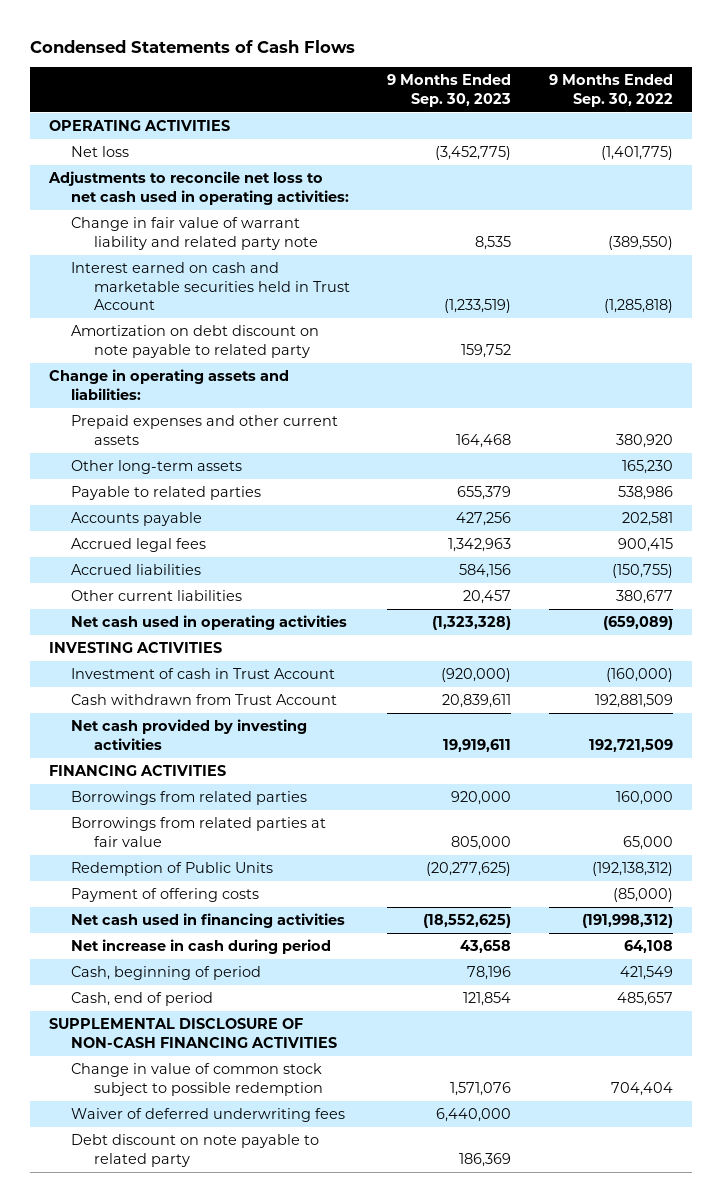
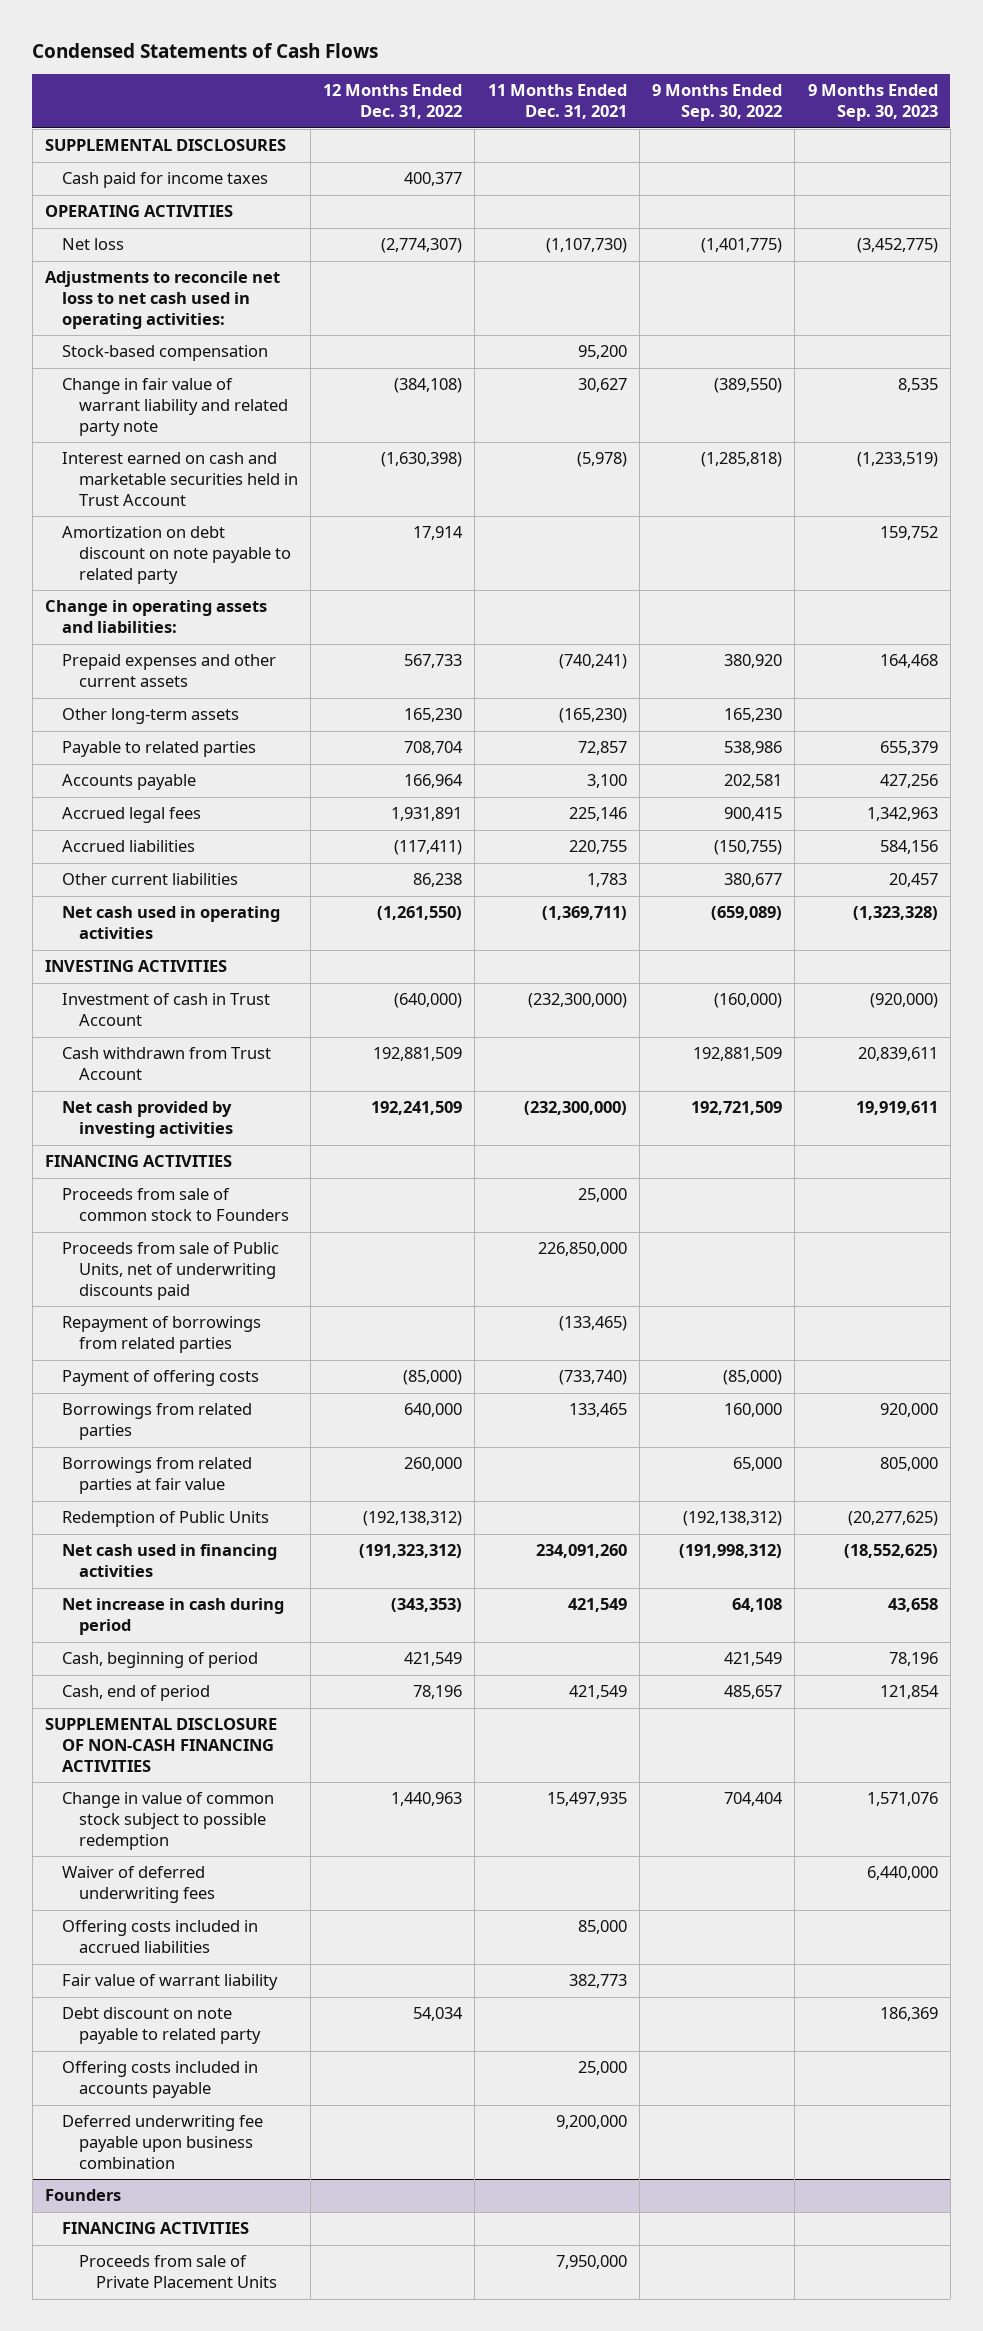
none -> [323,84,463,120] 12 Months Ended Dec. 31, 2022
none -> [487,84,627,120] 11 Months Ended Dec. 31, 2021
none -> [45,139,287,152] SUPPLEMENTAL DISCLOSURES
none -> [61,172,268,189] Cash paid for income taxes
none -> [61,345,268,362] Stock-based compensation
none -> [61,1188,289,1221] Proceeds from sale of common stock to Founders
none -> [61,1242,279,1300] Proceeds from sale of Public Units, net of underwriting discounts paid
none -> [61,1316,261,1353] Repayment of borrowings from related parties
[71,888,260,903] Payment of offering costs -> [61,1370,259,1387] Payment of offering costs
none -> [61,1920,258,1953] Offering costs included in accrued liabilities
none -> [61,1974,278,1991] Fair value of warrant liability
none -> [61,2061,258,2098] Offering costs included in accounts payable
none -> [61,2115,263,2169] Deferred underwriting fee payable upon business combination
none -> [45,2189,122,2202] Founders
none -> [61,2222,249,2235] FINANCING ACTIVITIES
none -> [78,2255,277,2288] Proceeds from sale of Private Placement Units

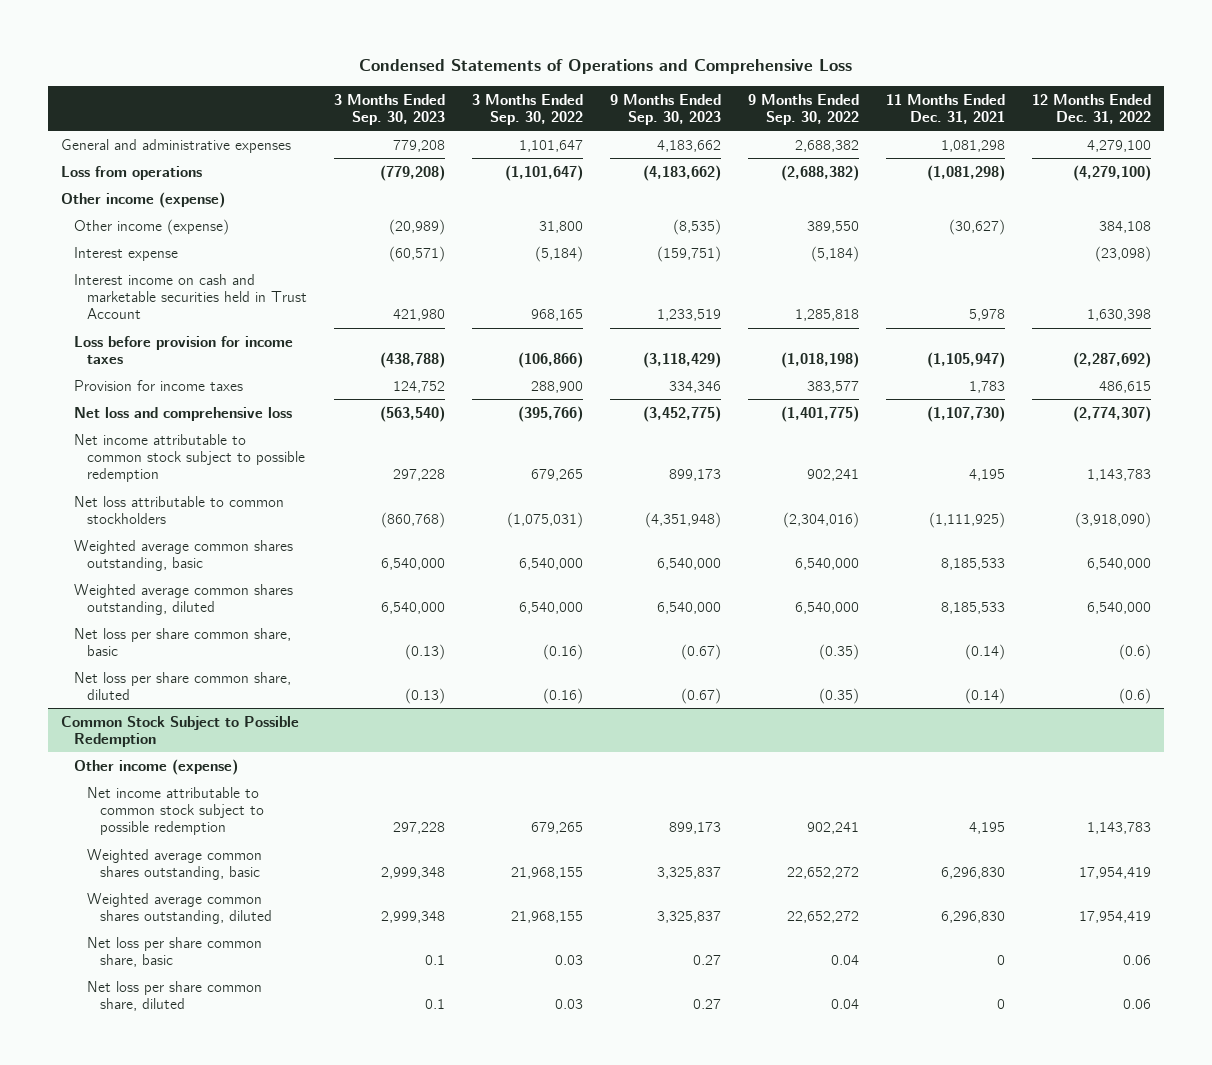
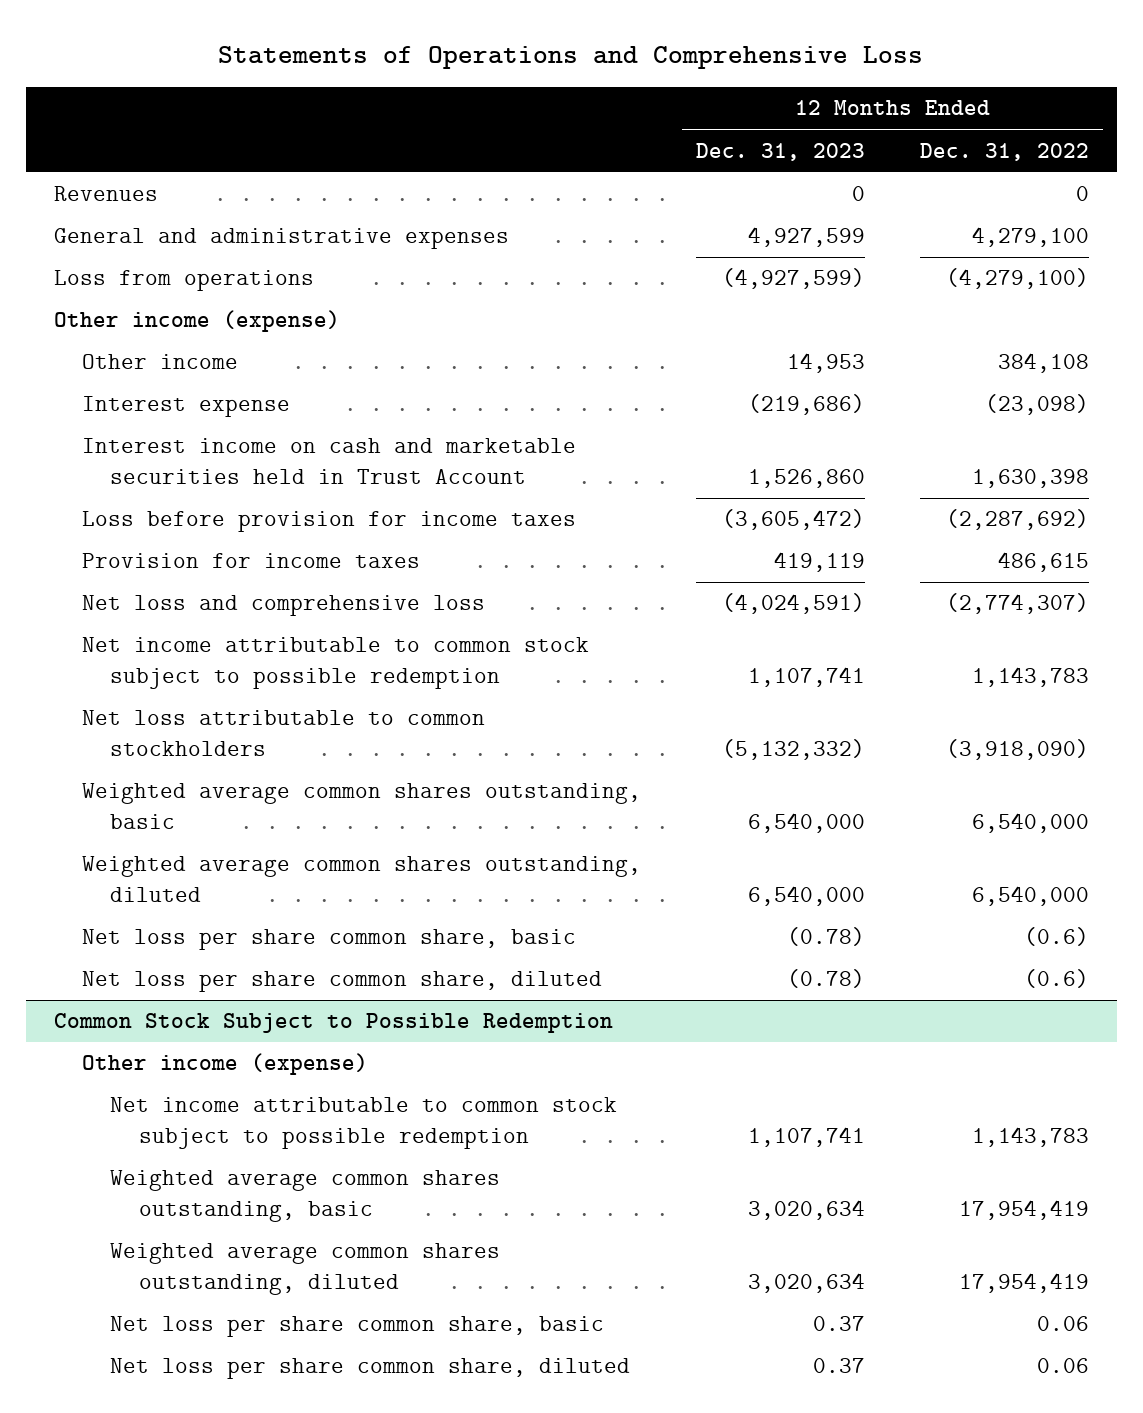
[359,58,853,74] Condensed Statements of Operations and Comprehensive Loss -> [218,46,924,70] Statements of Operations and Comprehensive Loss
[333,93,445,126] 3 Months Ended Sep. 30, 2023 -> none
[471,93,583,126] 3 Months Ended Sep. 30, 2022 -> none
[609,93,721,126] 9 Months Ended Sep. 30, 2023 -> none
[747,93,859,126] 9 Months Ended Sep. 30, 2022 -> none
[885,93,1005,125] 11 Months Ended Dec. 31, 2021 -> none
none -> [696,142,866,161] Dec. 31, 2023
none -> [53,186,158,202] Revenues
[74,218,230,235] Other income (expense) -> [81,354,238,370] Other income

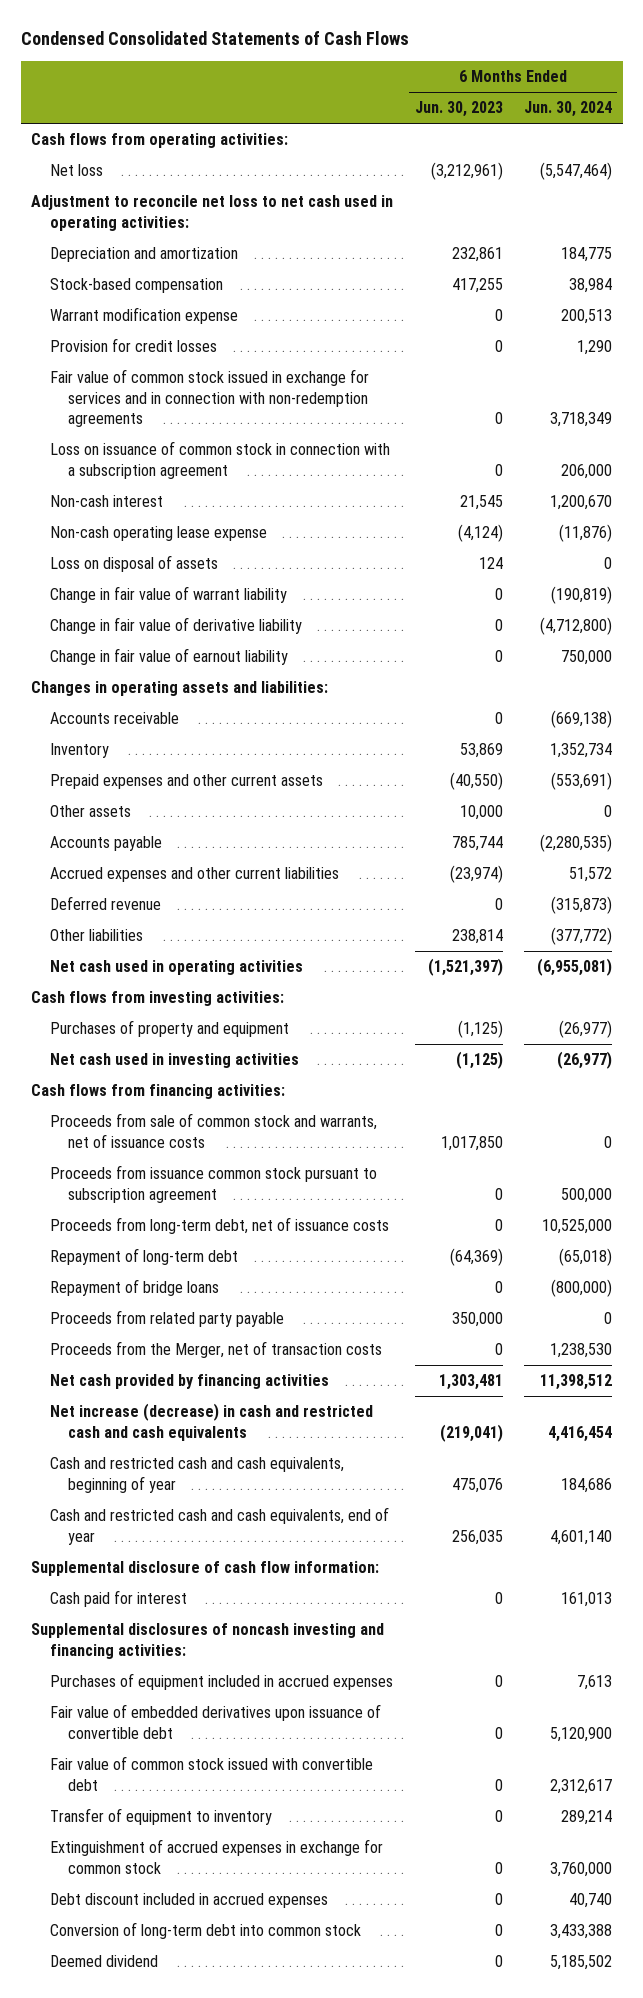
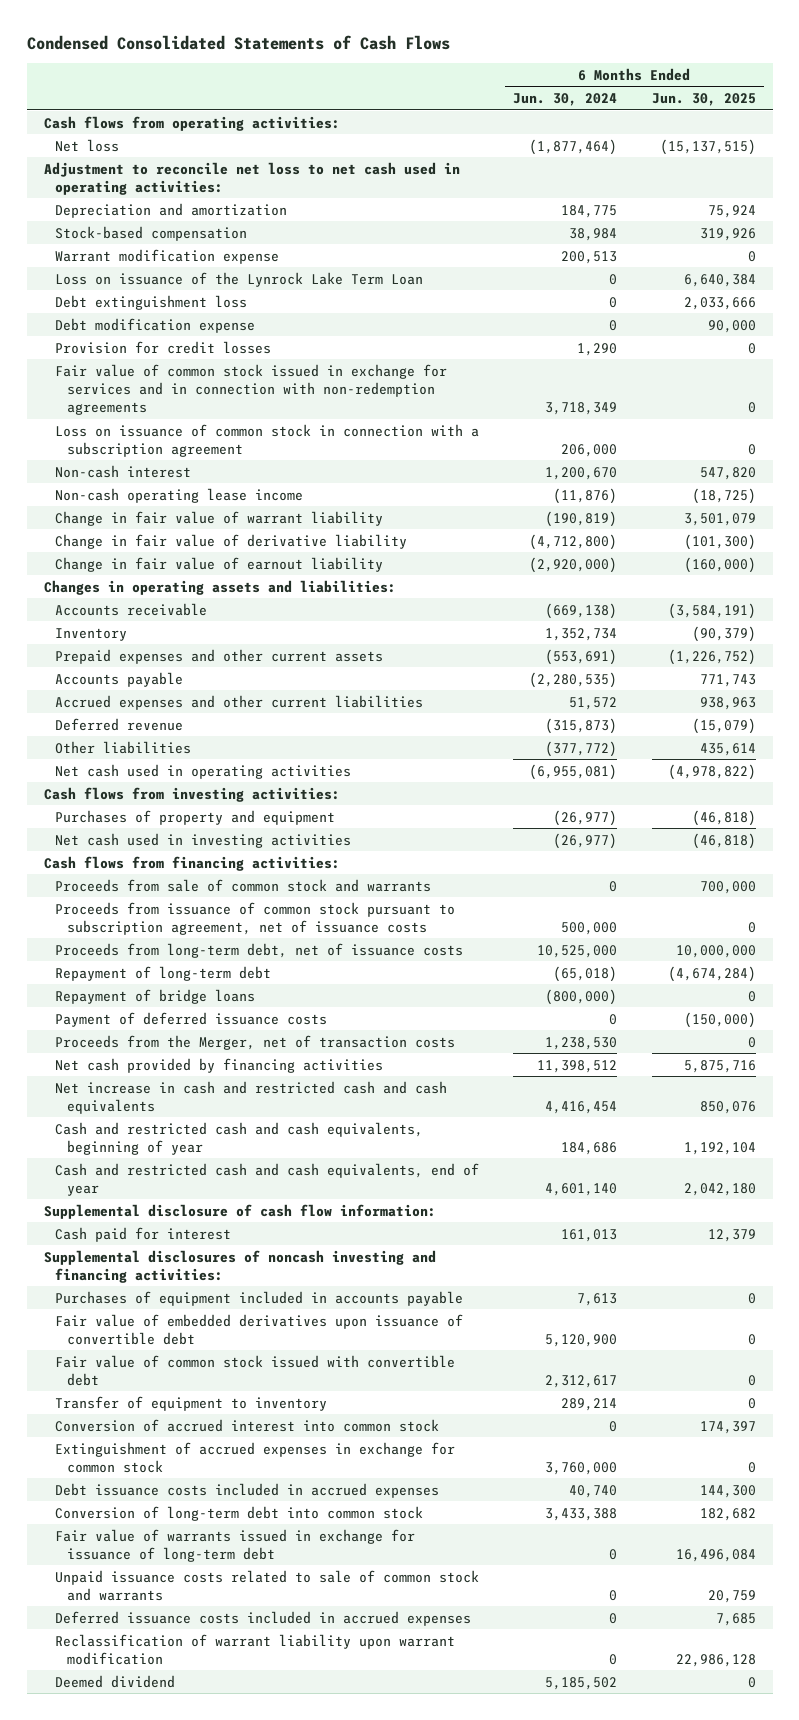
[414,101,503,118] Jun. 30, 2023 -> none
none -> [651,93,756,107] Jun. 30, 2025
[540,162,613,181] (5,547,464) -> [529,138,618,155] (1,877,464)
none -> [55,271,424,287] Loss on issuance of the Lynrock Lake Term Loan
none -> [55,294,248,310] Debt extinguishment loss
none -> [55,317,256,333] Debt modification expense
[49,555,218,573] Loss on disposal of assets -> none
[49,526,267,542] Non-cash operating lease expense -> [55,487,304,503] Non-cash operating lease income
[561,650,613,666] 750,000 -> [529,556,618,573] (2,920,000)
[49,805,131,818] Other assets -> none
[49,1113,377,1148] Proceeds from sale of common stock and warrants, net of issuance costs -> [55,878,432,892] Proceeds from sale of common stock and warrants
[49,1165,377,1203] Proceeds from issuance common stock pursuant to subscription agreement -> [55,901,456,935] Proceeds from issuance of common stock pursuant to subscription agreement, net of issuance costs
[49,1310,284,1328] Proceeds from related party payable -> none
none -> [55,1011,328,1027] Payment of deferred issuance costs
[49,1403,373,1441] Net increase (decrease) in cash and restricted cash and cash equivalents -> [55,1080,448,1114] Net increase in cash and restricted cash and cash equivalents
[49,1673,393,1691] Purchases of equipment included in accrued expenses -> [55,1290,464,1306] Purchases of equipment included in accounts payable
none -> [55,1418,440,1432] Conversion of accrued interest into common stock
[49,1893,328,1909] Debt discount included in accrued expenses -> [55,1482,440,1498] Debt issuance costs included in accrued expenses
none -> [55,1528,416,1562] Fair value of warrants issued in exchange for issuance of long-term debt
none -> [55,1569,480,1601] Unpaid issuance costs related to sale of common stock and warrants
none -> [55,1610,472,1626] Deferred issuance costs included in accrued expenses
none -> [55,1633,456,1665] Reclassification of warrant liability upon warrant modification

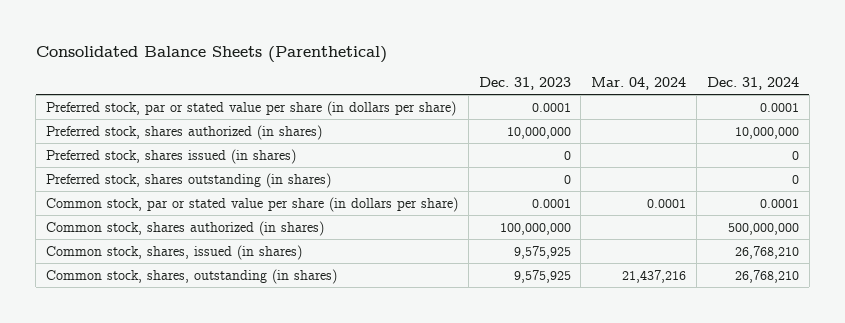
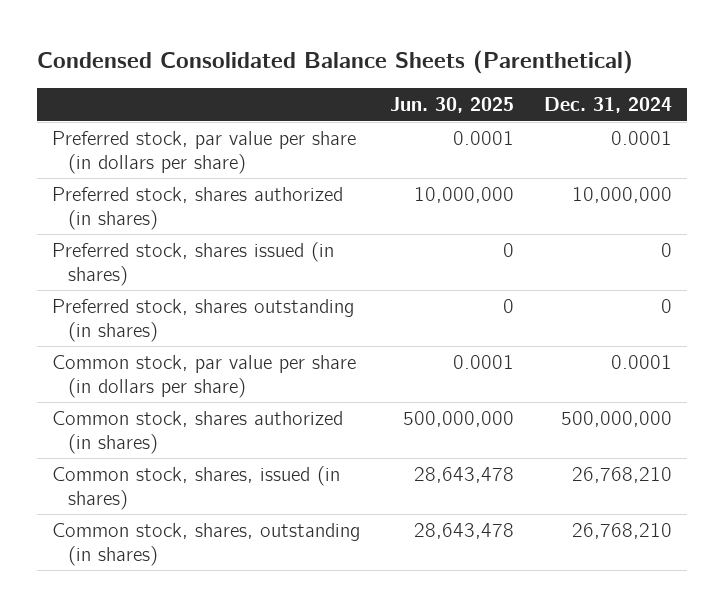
[35,45,387,63] Consolidated Balance Sheets (Parenthetical) -> [36,50,633,75] Condensed Consolidated Balance Sheets (Parenthetical)
[478,76,571,90] Dec. 31, 2023 -> none
[591,76,687,90] Mar. 04, 2024 -> none
none -> [389,97,514,114] Jun. 30, 2025
[46,100,457,116] Preferred stock, par or stated value per share (in dollars per share) -> [51,131,356,174] Preferred stock, par value per share (in dollars per share)
[46,196,459,212] Common stock, par or stated value per share (in dollars per share) -> [51,355,356,398] Common stock, par value per share (in dollars per share)

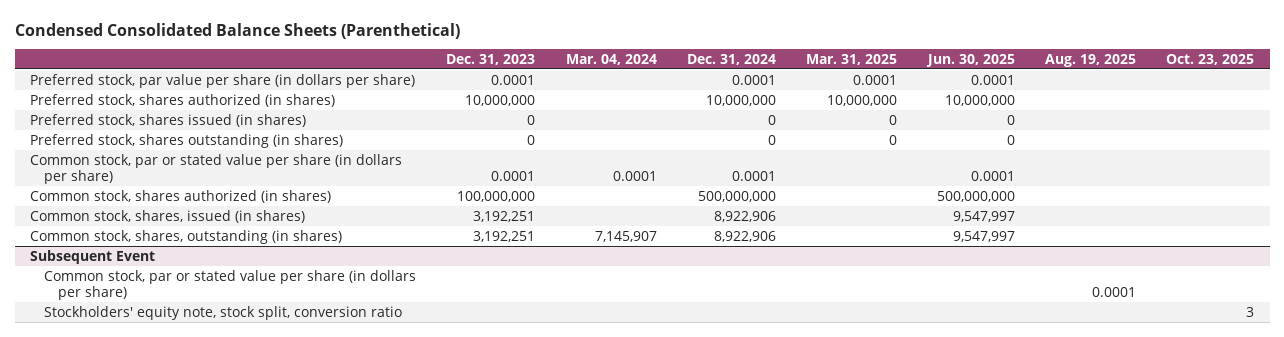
none -> [446,53,536,65] Dec. 31, 2023
none -> [565,53,657,65] Mar. 04, 2024
none -> [806,53,898,65] Mar. 31, 2025
none -> [1045,53,1137,67] Aug. 19, 2025
none -> [1166,53,1255,65] Oct. 23, 2025
[51,355,356,398] Common stock, par value per share (in dollars per share) -> [29,153,402,184] Common stock, par or stated value per share (in dollars per share)
[413,467,514,484] 28,643,478 -> [952,210,1015,222] 9,547,997
[571,467,672,484] 26,768,210 -> [714,210,777,222] 8,922,906
[413,523,514,540] 28,643,478 -> [952,230,1015,242] 9,547,997
[571,523,672,540] 26,768,210 -> [714,230,777,242] 8,922,906
none -> [29,249,155,264] Subsequent Event
none -> [43,269,416,300] Common stock, par or stated value per share (in dollars per share)
none -> [43,305,402,320] Stockholders' equity note, stock split, conversion ratio

